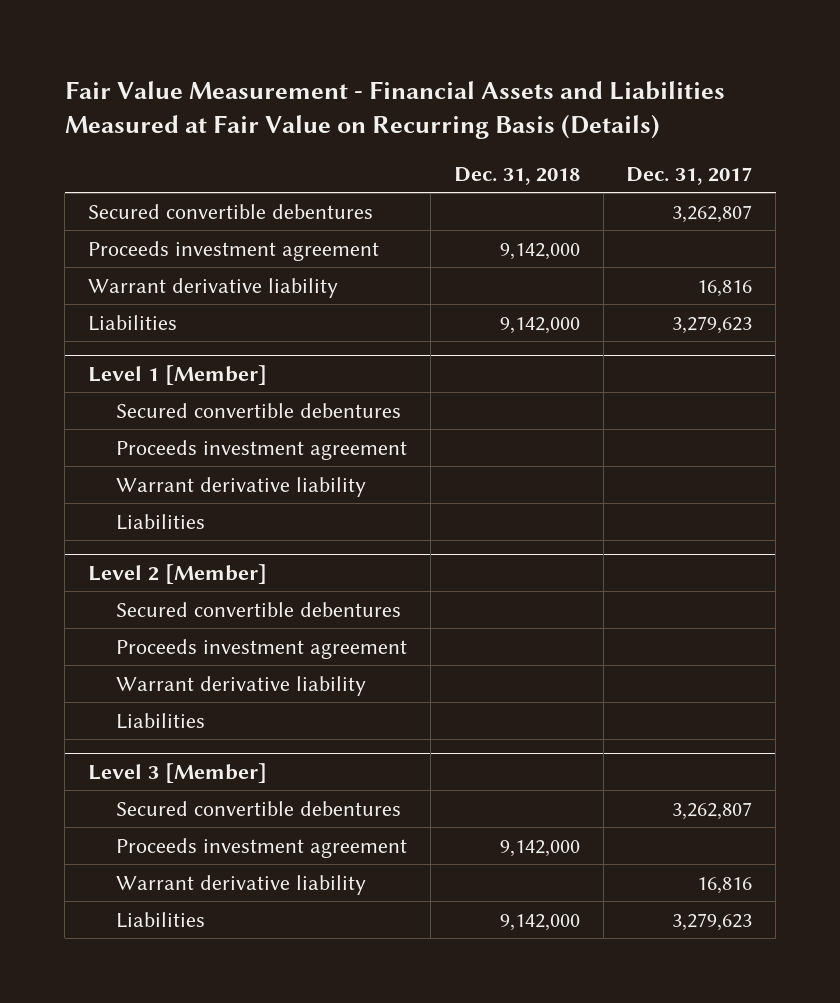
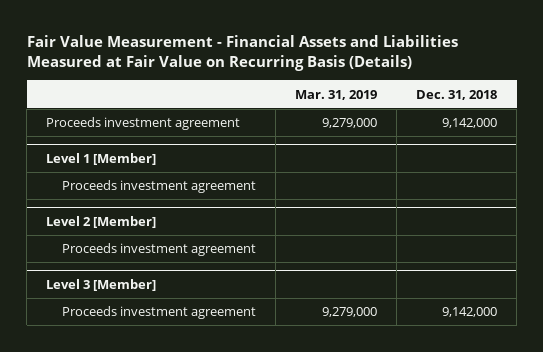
[626,167,753,186] Dec. 31, 2017 -> none
none -> [295,89,378,100] Mar. 31, 2019
[87,203,373,219] Secured convertible debentures -> none
[87,277,338,298] Warrant derivative liability -> none
[87,314,177,331] Liabilities -> none
[116,402,402,418] Secured convertible debentures -> none
[116,476,367,497] Warrant derivative liability -> none
[116,513,206,530] Liabilities -> none
[116,601,402,617] Secured convertible debentures -> none
[116,675,367,696] Warrant derivative liability -> none
[116,712,206,729] Liabilities -> none
[116,800,402,816] Secured convertible debentures -> none
[116,874,367,895] Warrant derivative liability -> none
[116,911,206,928] Liabilities -> none

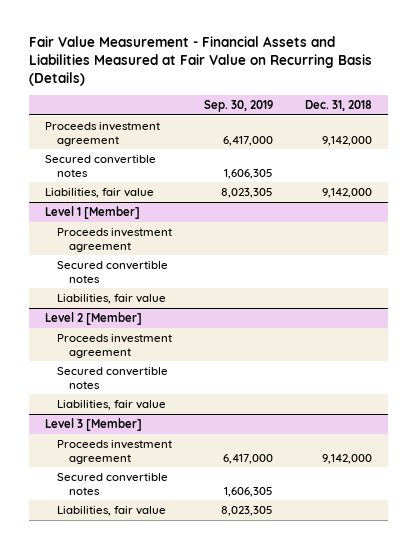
[295,89,378,100] Mar. 31, 2019 -> none
none -> [204,100,274,113] Sep. 30, 2019
none -> [45,154,157,177] Secured convertible notes
none -> [45,187,155,198] Liabilities, fair value
none -> [57,260,169,283] Secured convertible notes
none -> [57,293,167,304] Liabilities, fair value
none -> [57,366,169,389] Secured convertible notes
none -> [57,399,167,410] Liabilities, fair value
none -> [57,472,169,495] Secured convertible notes
none -> [57,505,167,516] Liabilities, fair value

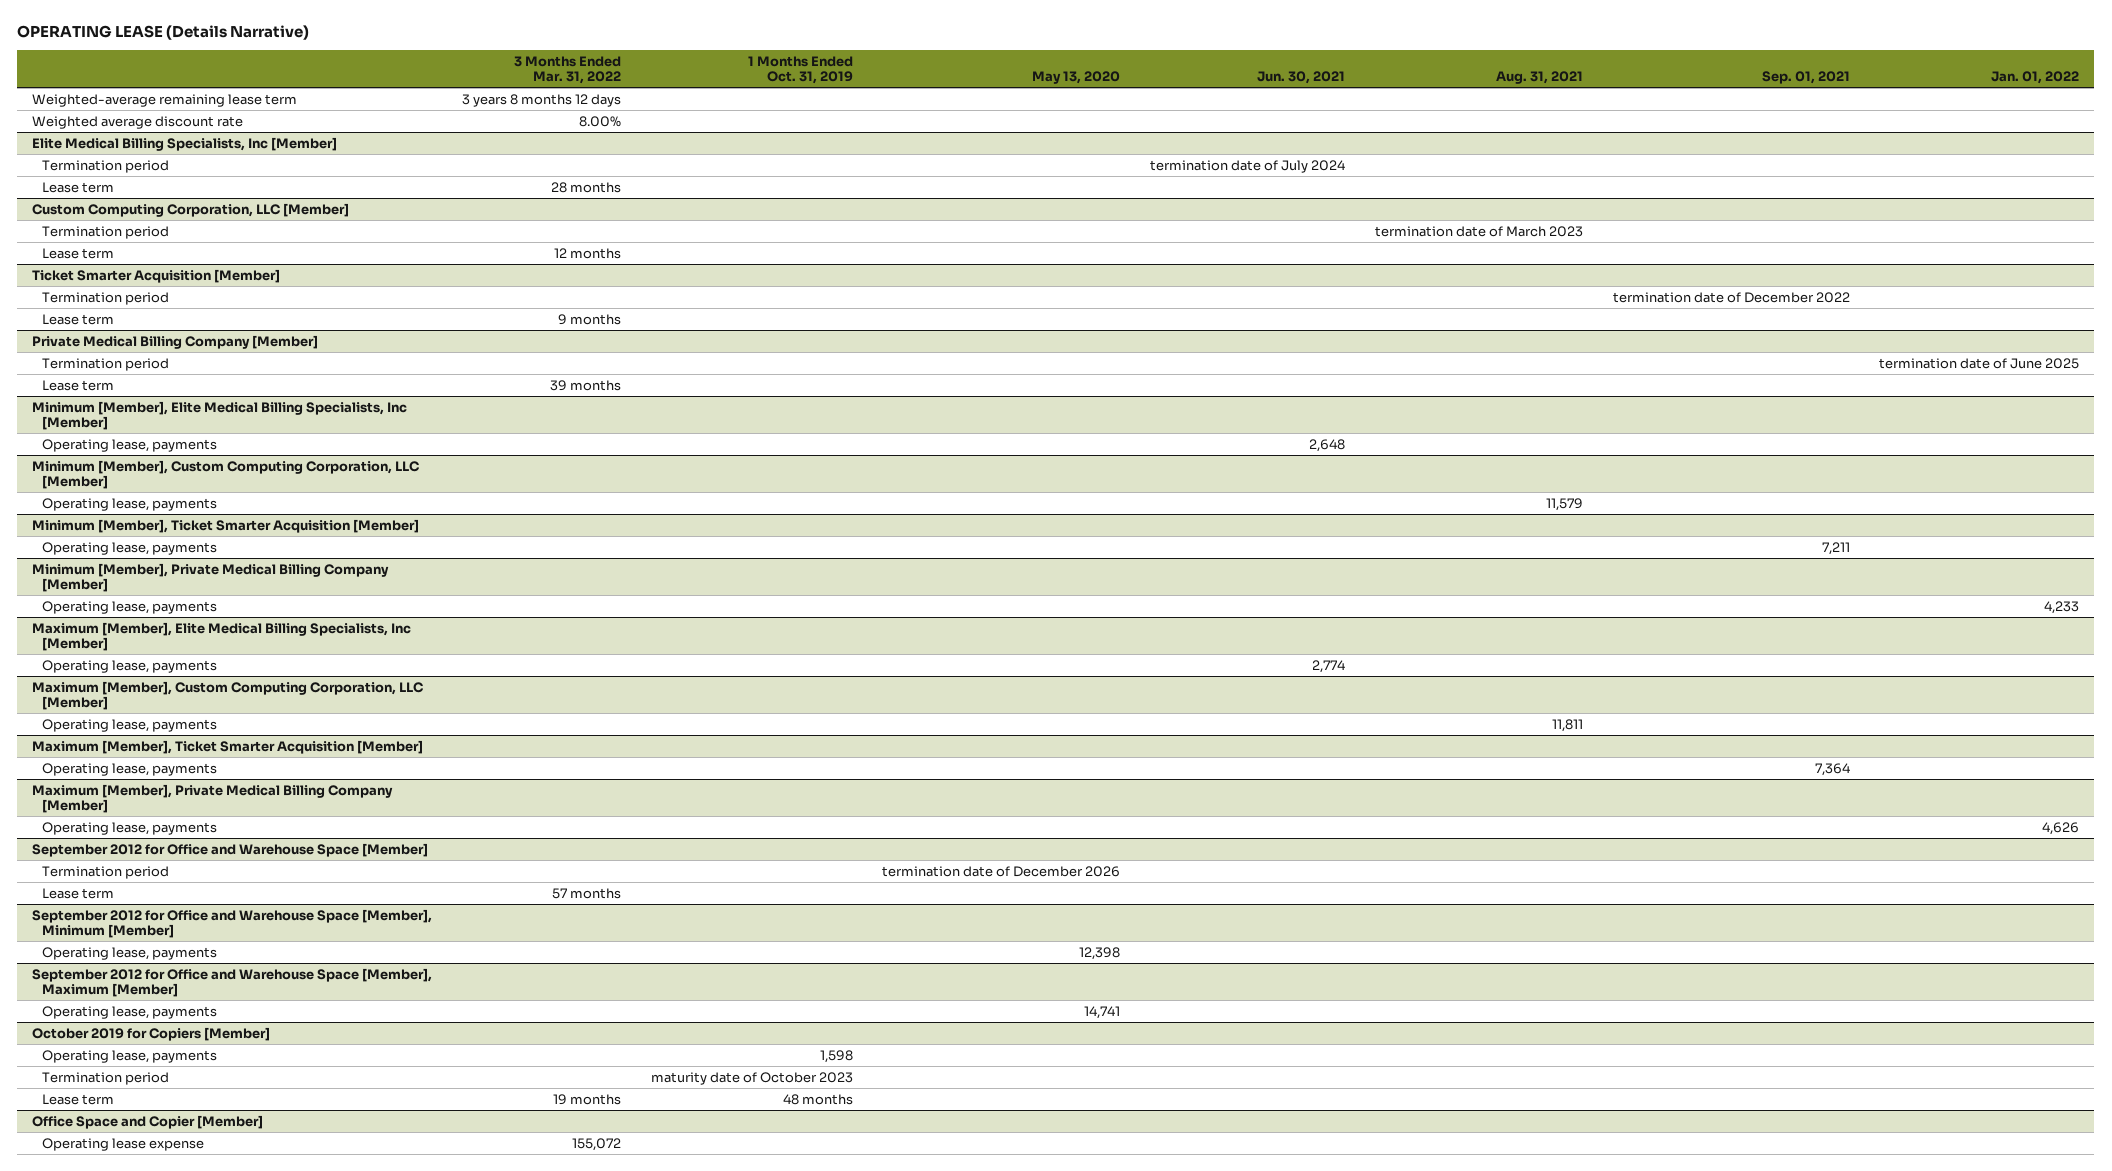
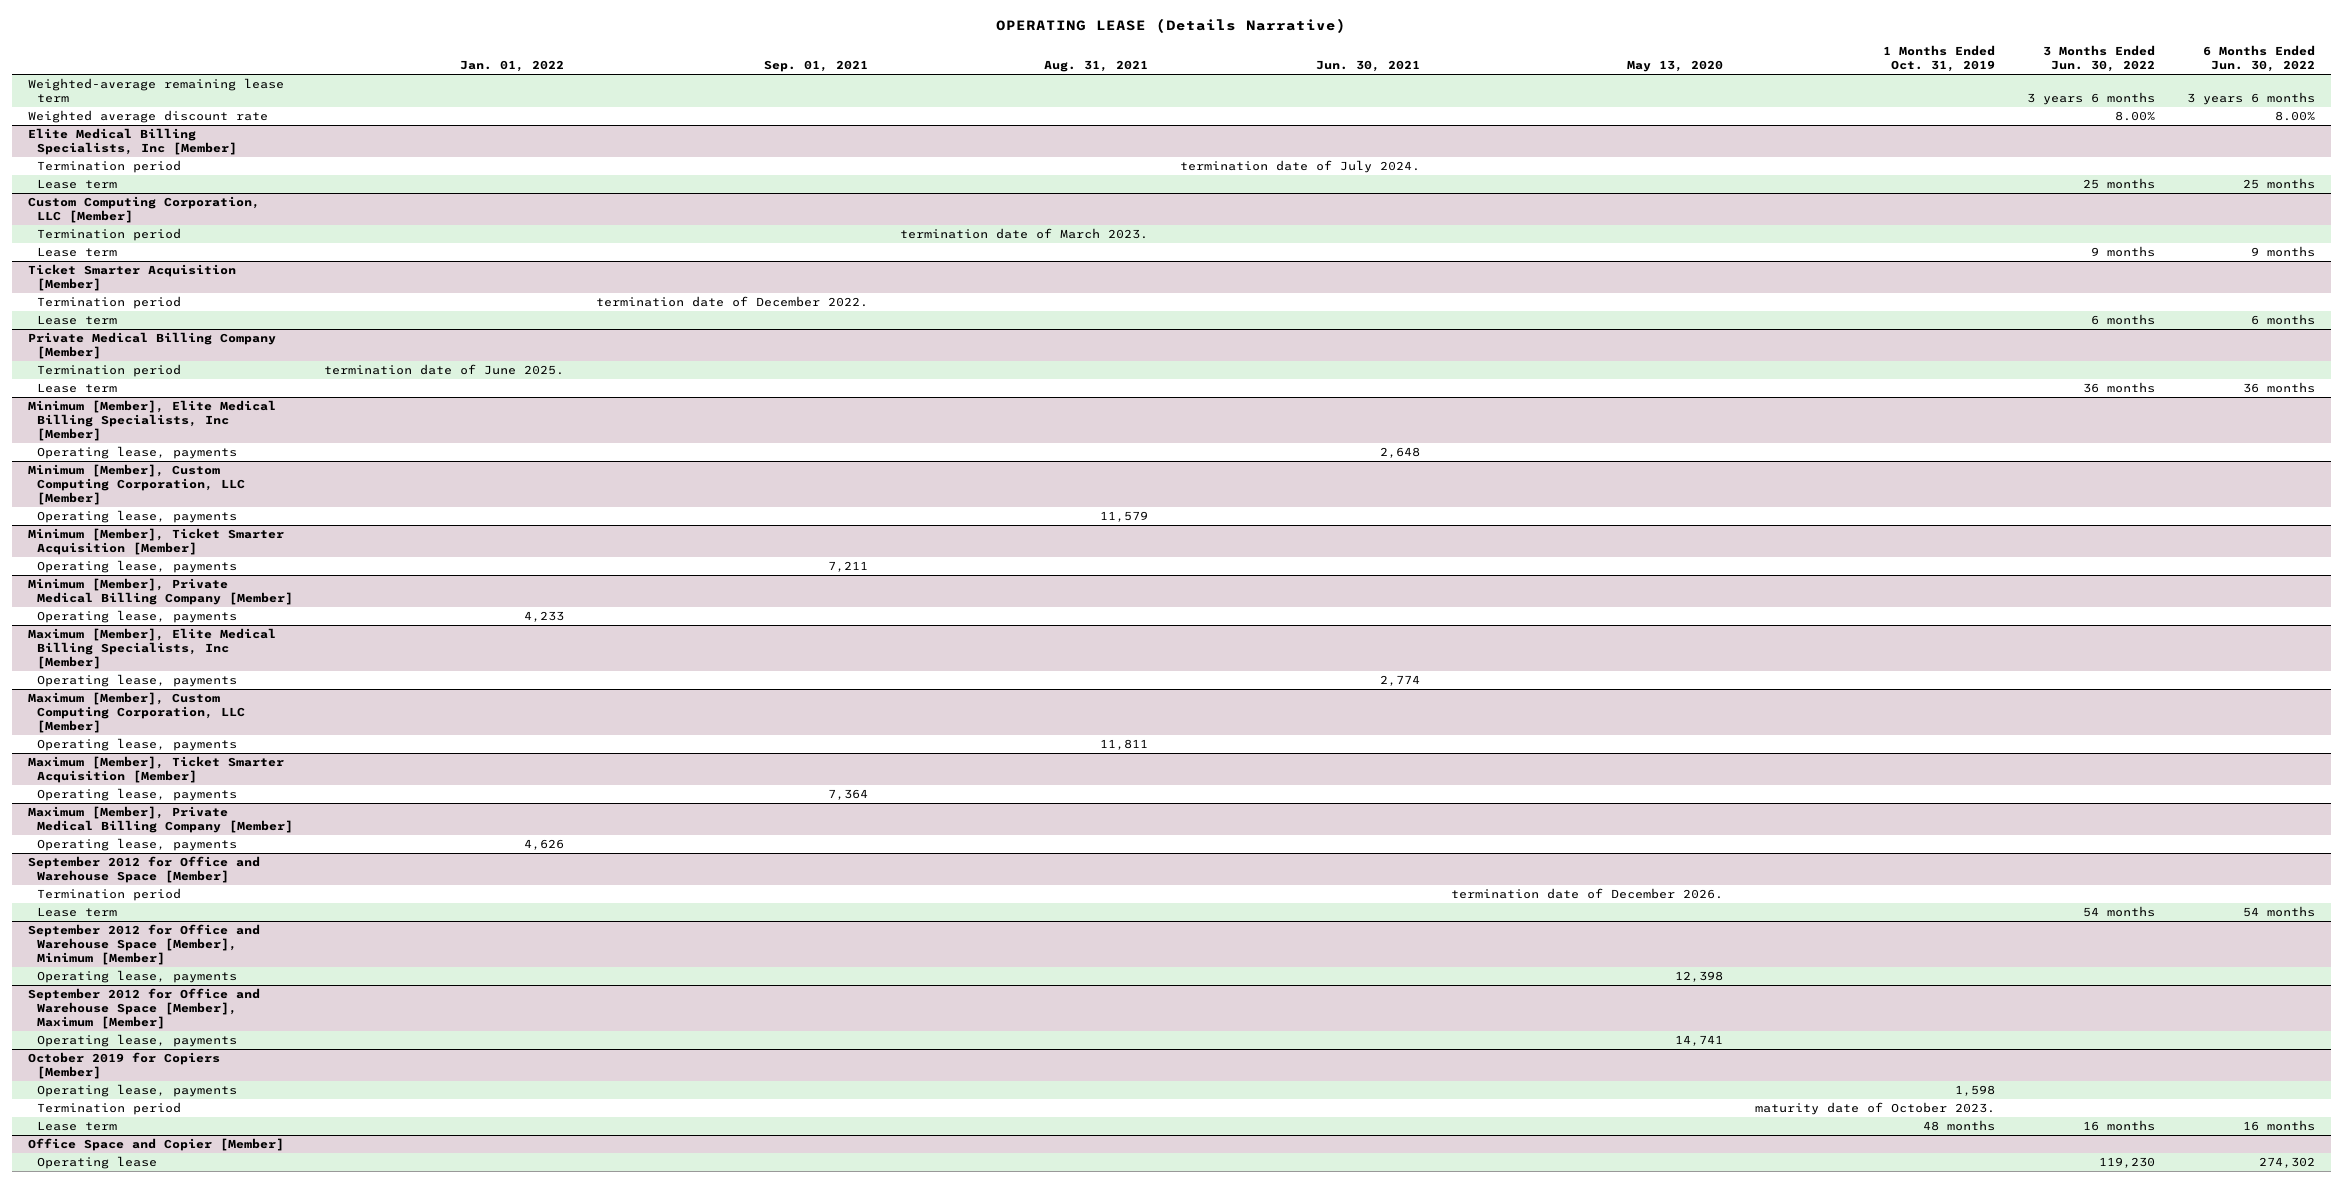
[513,55,621,84] 3 Months Ended Mar. 31, 2022 -> none
none -> [2042,45,2155,73] 3 Months Ended Jun. 30, 2022
none -> [2202,45,2315,73] 6 Months Ended Jun. 30, 2022
[1150,159,1346,173] termination date of July 2024 -> [1179,159,1420,173] termination date of July 2024.
[1374,225,1583,237] termination date of March 2023 -> [899,227,1148,239] termination date of March 2023.
[1612,291,1850,303] termination date of December 2022 -> [596,295,869,307] termination date of December 2022.
[1879,357,2080,369] termination date of June 2025 -> [324,363,565,375] termination date of June 2025.
[882,865,1121,877] termination date of December 2026 -> [1451,887,1724,899] termination date of December 2026.
[650,1071,853,1085] maturity date of October 2023 -> [1755,1101,1996,1115] maturity date of October 2023.
[41,1137,204,1151] Operating lease expense -> [36,1155,157,1169] Operating lease

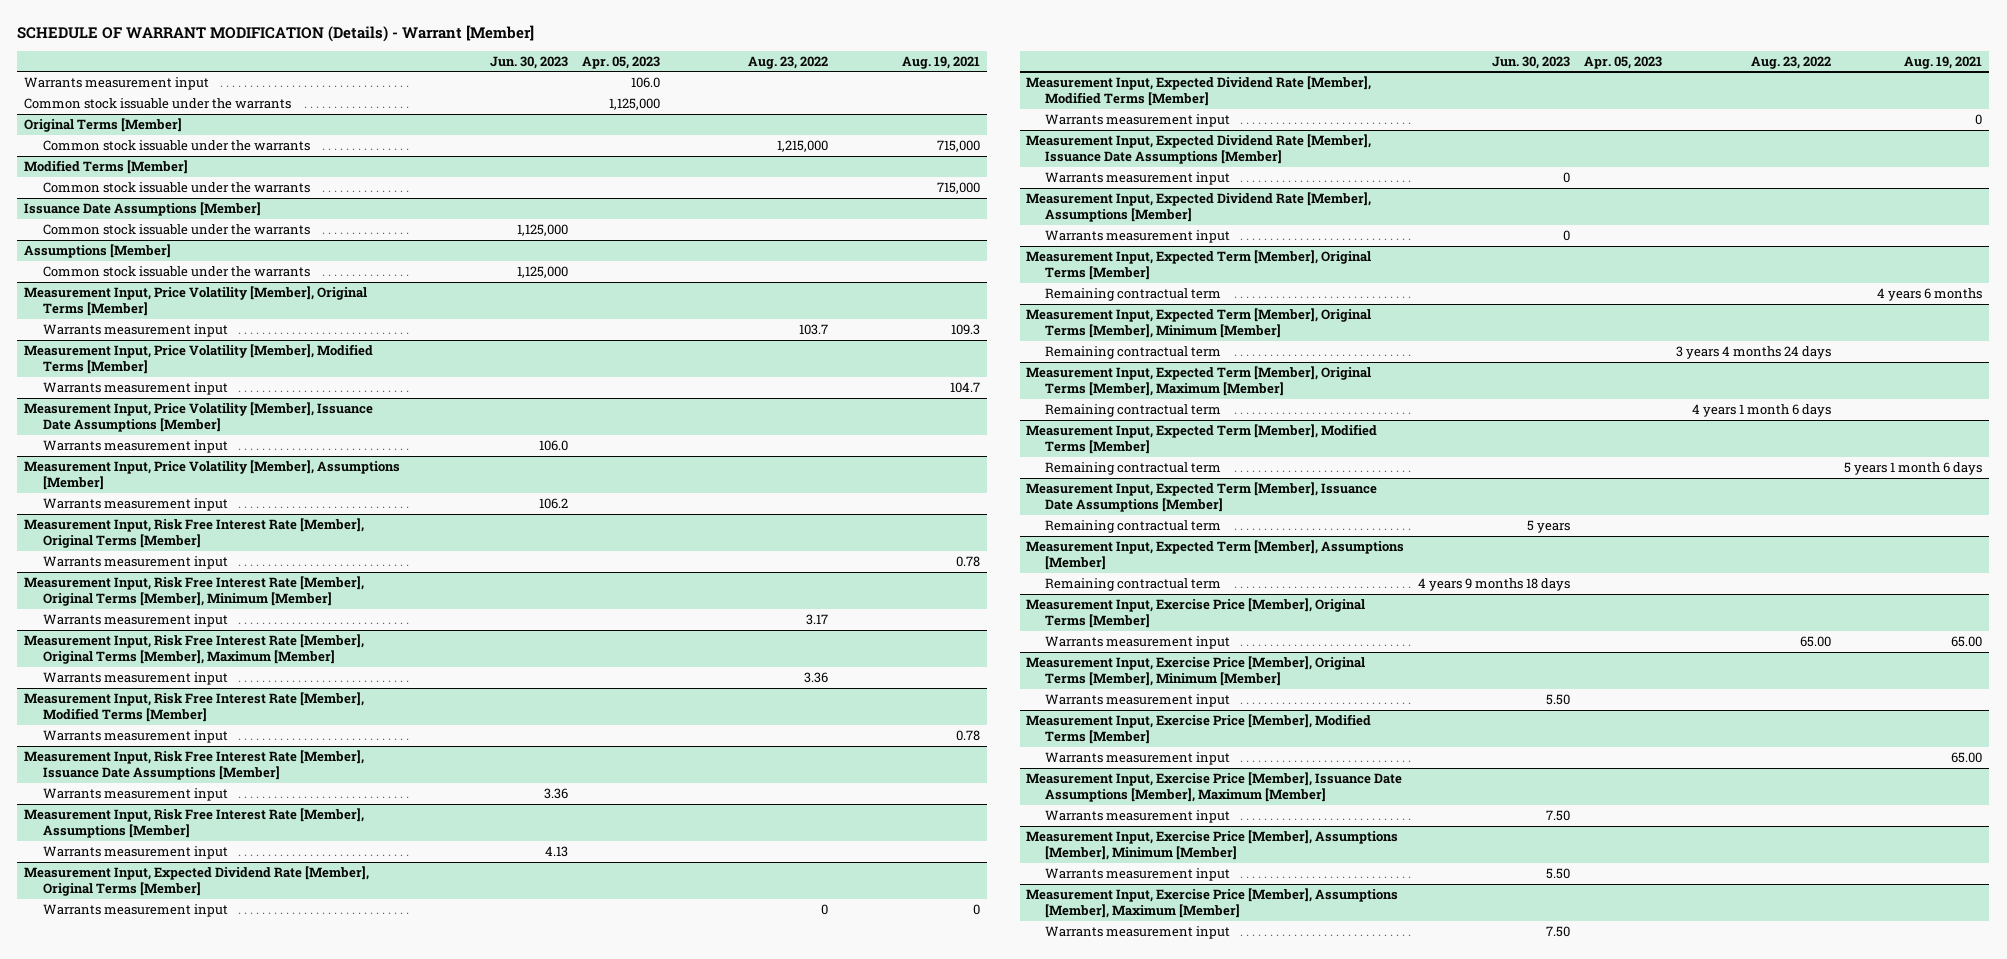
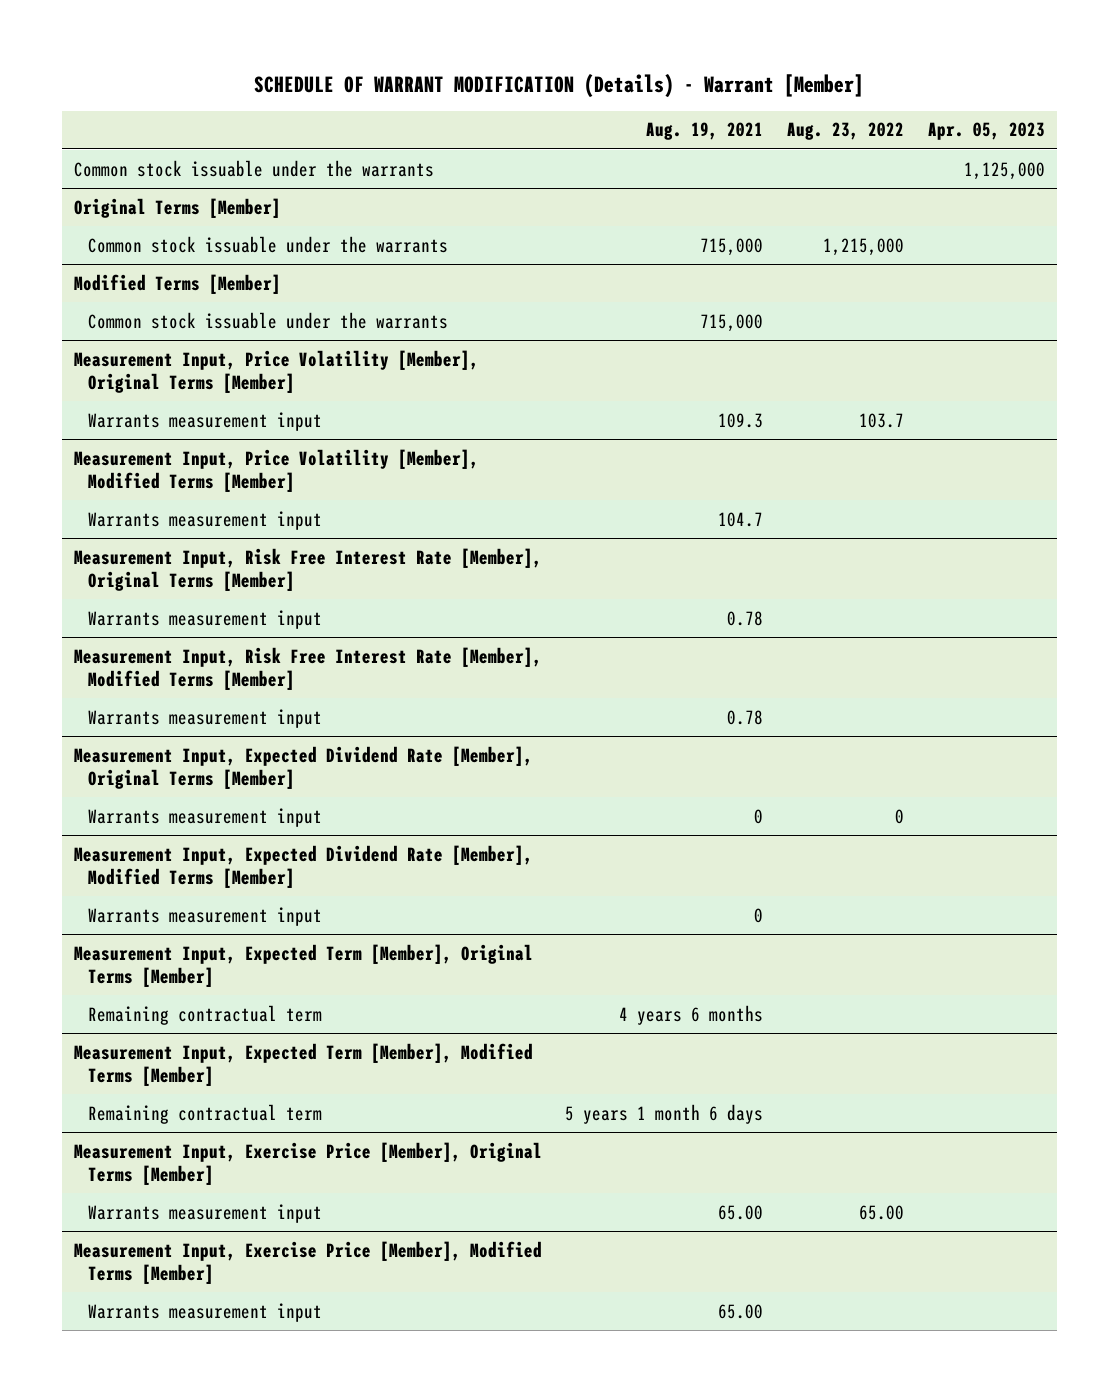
[489,55,568,69] Jun. 30, 2023 -> none
[24,76,210,90] Warrants measurement input -> none
[24,201,262,216] Issuance Date Assumptions [Member] -> none
[42,223,310,235] Common stock issuable under the warrants -> none
[24,243,172,258] Assumptions [Member] -> none
[42,265,310,277] Common stock issuable under the warrants -> none
[24,401,374,433] Measurement Input, Price Volatility [Member], Issuance Date Assumptions [Member] -> none
[42,439,228,453] Warrants measurement input -> none
[24,459,401,491] Measurement Input, Price Volatility [Member], Assumptions [Member] -> none
[42,497,228,511] Warrants measurement input -> none
[24,575,365,607] Measurement Input, Risk Free Interest Rate [Member], Original Terms [Member], Minimum [Member] -> none
[42,613,228,627] Warrants measurement input -> none
[24,633,365,665] Measurement Input, Risk Free Interest Rate [Member], Original Terms [Member], Maximum [Member] -> none
[42,671,228,685] Warrants measurement input -> none
[24,749,365,781] Measurement Input, Risk Free Interest Rate [Member], Issuance Date Assumptions [Member] -> none
[42,787,228,801] Warrants measurement input -> none
[24,807,365,839] Measurement Input, Risk Free Interest Rate [Member], Assumptions [Member] -> none
[42,845,228,859] Warrants measurement input -> none
[1026,133,1372,165] Measurement Input, Expected Dividend Rate [Member], Issuance Date Assumptions [Member] -> none
[1045,171,1231,185] Warrants measurement input -> none
[1026,191,1372,223] Measurement Input, Expected Dividend Rate [Member], Assumptions [Member] -> none
[1045,229,1231,243] Warrants measurement input -> none
[1026,307,1372,339] Measurement Input, Expected Term [Member], Original Terms [Member], Minimum [Member] -> none
[1045,345,1222,359] Remaining contractual term -> none
[1026,365,1372,397] Measurement Input, Expected Term [Member], Original Terms [Member], Maximum [Member] -> none
[1045,403,1222,417] Remaining contractual term -> none
[1026,481,1378,513] Measurement Input, Expected Term [Member], Issuance Date Assumptions [Member] -> none
[1045,519,1222,533] Remaining contractual term -> none
[1026,539,1405,571] Measurement Input, Expected Term [Member], Assumptions [Member] -> none
[1045,577,1222,591] Remaining contractual term -> none
[1026,655,1366,687] Measurement Input, Exercise Price [Member], Original Terms [Member], Minimum [Member] -> none
[1045,693,1231,707] Warrants measurement input -> none
[1026,771,1403,803] Measurement Input, Exercise Price [Member], Issuance Date Assumptions [Member], Maximum [Member] -> none
[1045,809,1231,823] Warrants measurement input -> none
[1026,829,1399,861] Measurement Input, Exercise Price [Member], Assumptions [Member], Minimum [Member] -> none
[1045,867,1231,881] Warrants measurement input -> none
[1026,887,1399,919] Measurement Input, Exercise Price [Member], Assumptions [Member], Maximum [Member] -> none
[1045,925,1231,939] Warrants measurement input -> none

